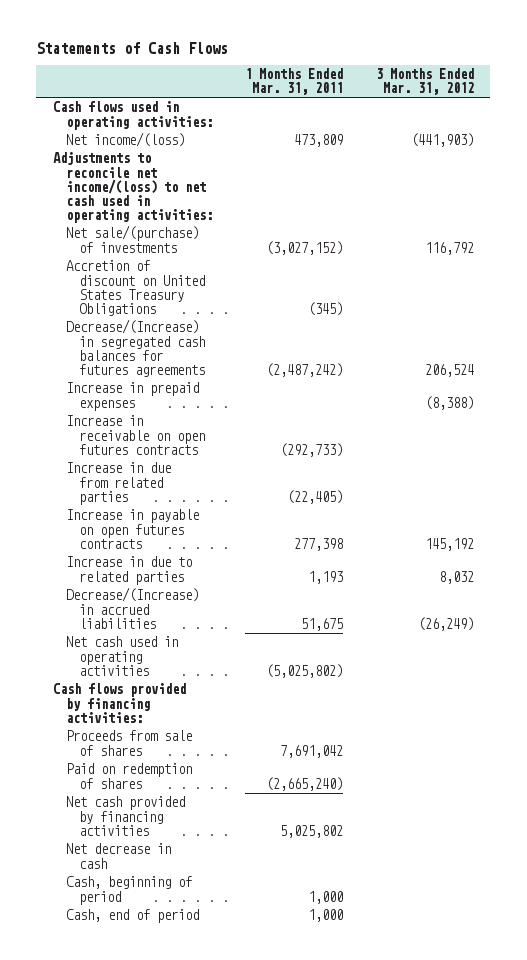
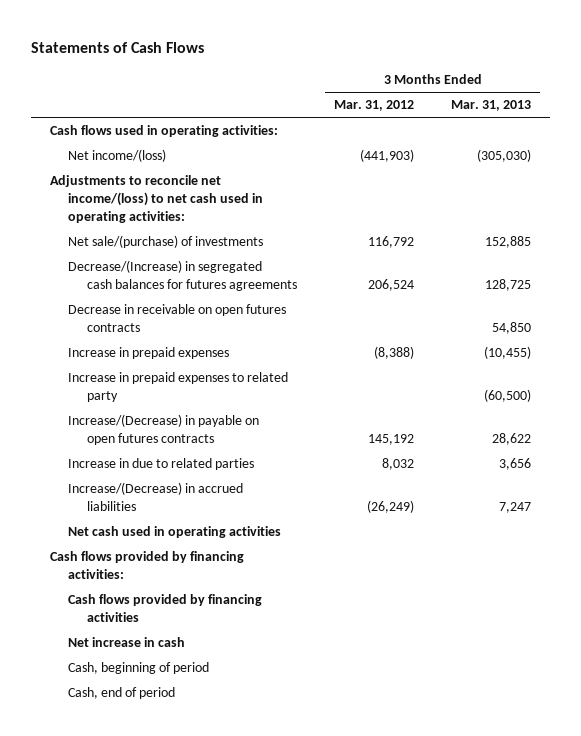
[245,67,344,96] 1 Months Ended Mar. 31, 2011 -> none
none -> [451,100,532,112] Mar. 31, 2013
[65,260,206,317] Accretion of discount on United States Treasury Obligations -> none
none -> [68,304,287,333] Decrease in receivable on open futures contracts
[65,415,206,455] Increase in receivable on open futures contracts -> none
[65,462,171,505] Increase in due from related parties -> none
none -> [68,372,289,403] Increase in prepaid expenses to related party
[65,509,199,549] Increase in payable on open futures contracts -> [68,414,260,446] Increase/(Decrease) in payable on open futures contracts
[65,587,199,629] Decrease/(Increase) in accrued liabilities -> [68,482,244,512] Increase/(Decrease) in accrued liabilities
[65,730,192,756] Proceeds from sale of shares -> none
[65,763,192,789] Paid on redemption of shares -> none
[65,796,185,836] Net cash provided by financing activities -> [68,594,263,623] Cash flows provided by financing activities
[65,843,171,869] Net decrease in cash -> [68,637,186,648] Net increase in cash

